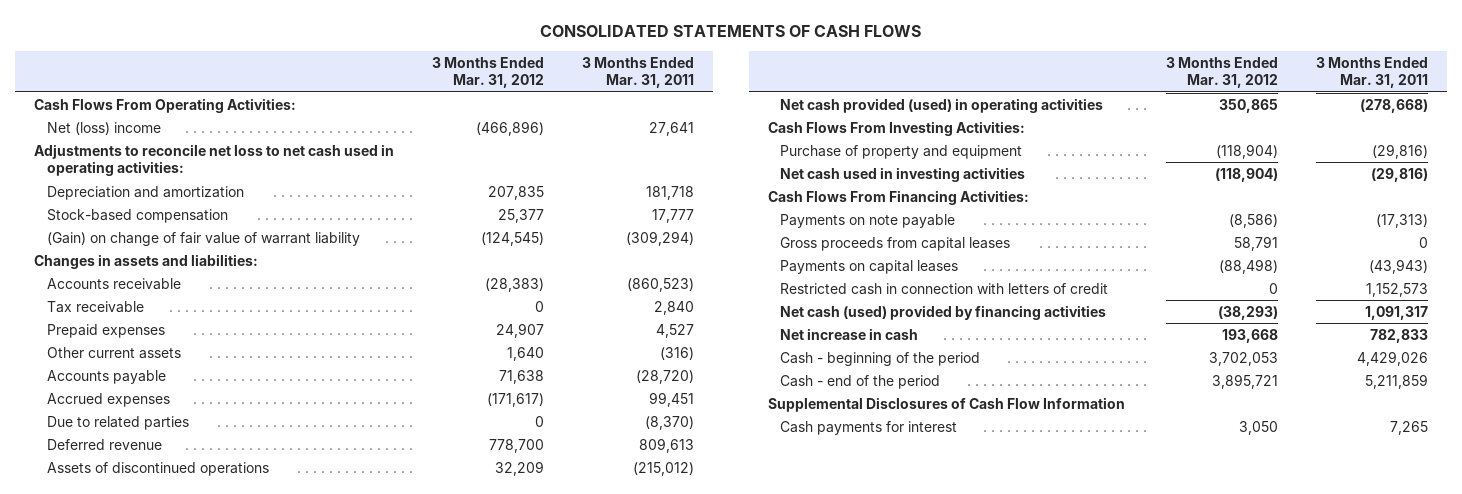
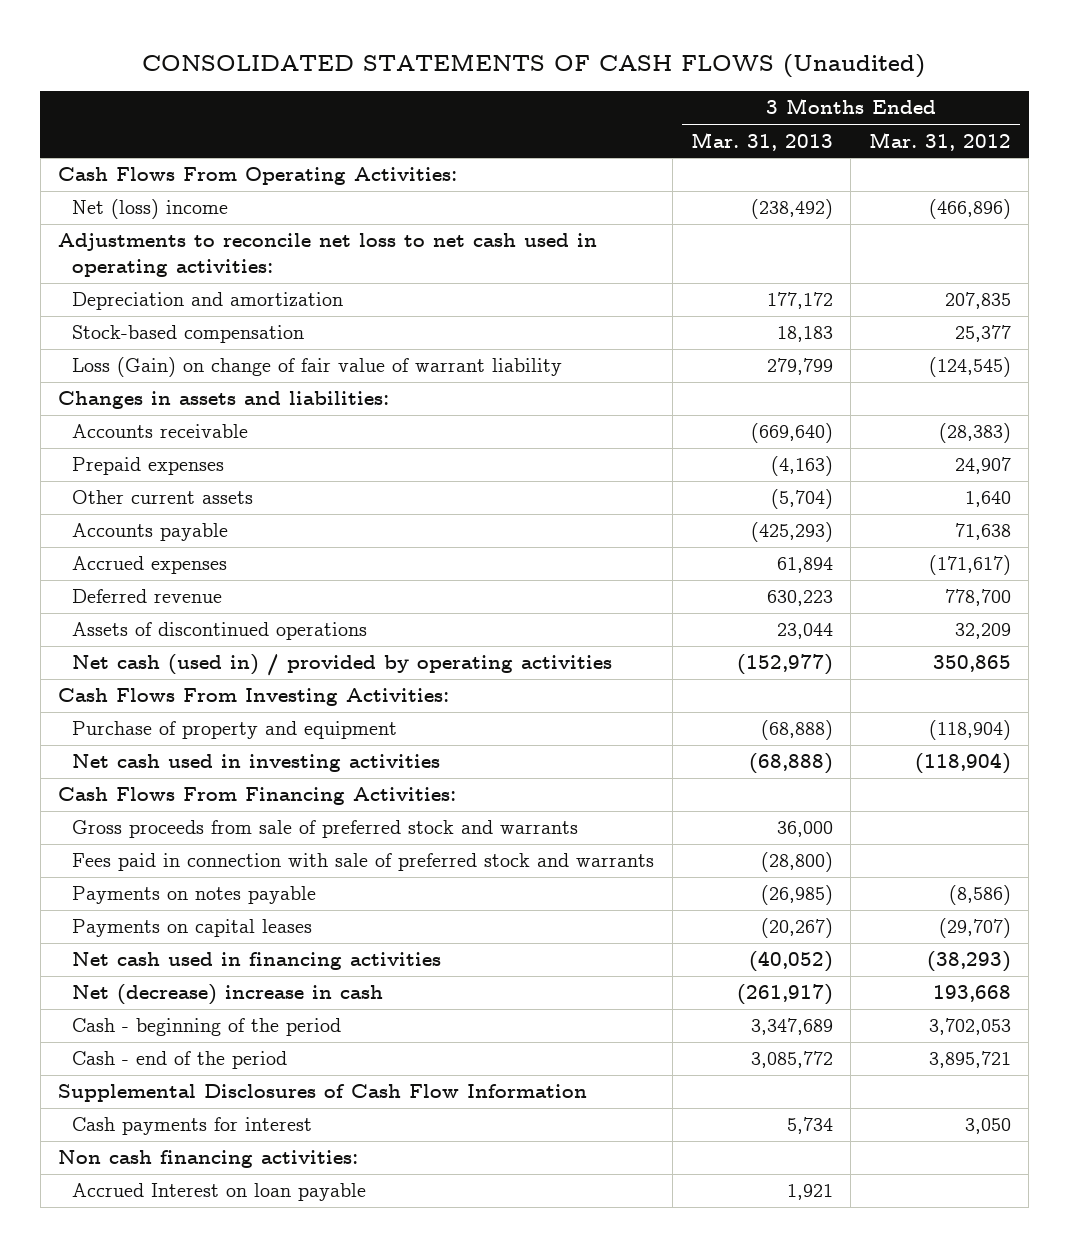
[540,24,922,37] CONSOLIDATED STATEMENTS OF CASH FLOWS -> [142,53,926,78] CONSOLIDATED STATEMENTS OF CASH FLOWS (Unaudited)
[582,56,695,89] 3 Months Ended Mar. 31, 2011 -> none
none -> [690,131,833,151] Mar. 31, 2013
[46,231,360,246] (Gain) on change of fair value of warrant liability -> [72,357,563,378] Loss (Gain) on change of fair value of warrant liability
[46,300,144,313] Tax receivable -> none
[46,415,189,430] Due to related parties -> none
[780,97,1104,113] Net cash provided (used) in operating activities -> [72,654,613,677] Net cash (used in) / provided by operating activities
[780,236,1011,251] Gross proceeds from capital leases -> none
[780,282,1109,295] Restricted cash in connection with letters of credit -> none
none -> [72,820,579,839] Gross proceeds from sale of preferred stock and warrants
none -> [72,853,655,872] Fees paid in connection with sale of preferred stock and warrants
[780,213,956,228] Payments on note payable -> [72,886,317,905] Payments on notes payable
[1218,258,1278,274] (88,498) -> [938,918,1011,939] (29,707)
[780,304,1107,320] Net cash (used) provided by financing activities -> [72,952,442,971] Net cash used in financing activities
[780,327,919,340] Net increase in cash -> [72,984,384,1006] Net (decrease) increase in cash
none -> [58,1150,359,1169] Non cash financing activities:
none -> [72,1183,367,1202] Accrued Interest on loan payable

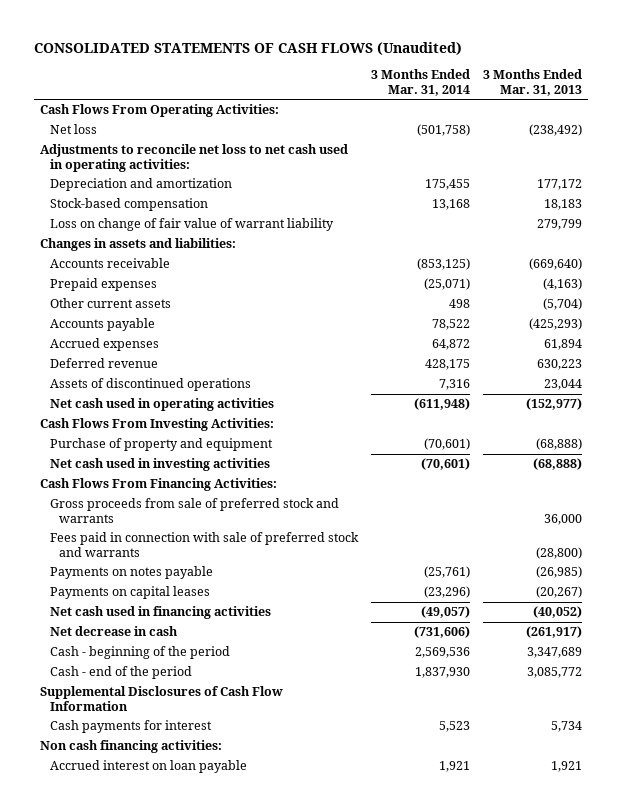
[868,131,1011,151] Mar. 31, 2012 -> none
none -> [370,69,470,96] 3 Months Ended Mar. 31, 2014
[72,199,229,220] Net (loss) income -> [49,124,97,135] Net loss
[72,357,563,378] Loss (Gain) on change of fair value of warrant liability -> [49,218,334,232] Loss on change of fair value of warrant liability
[72,654,613,677] Net cash (used in) / provided by operating activities -> [49,398,274,412] Net cash used in operating activities
[72,984,384,1006] Net (decrease) increase in cash -> [49,626,178,637] Net decrease in cash
[72,1183,367,1202] Accrued Interest on loan payable -> [49,760,247,774] Accrued interest on loan payable

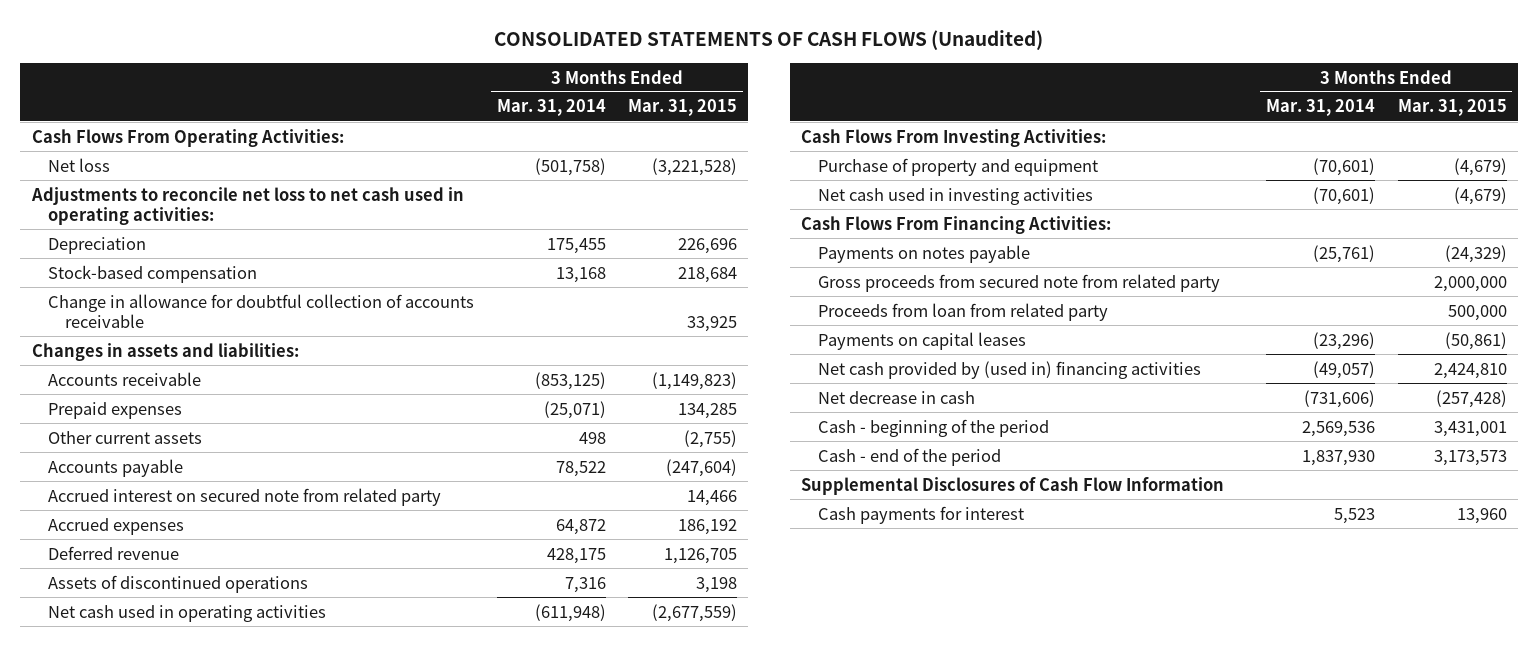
[482,69,582,96] 3 Months Ended Mar. 31, 2013 -> none
none -> [628,99,738,117] Mar. 31, 2015
[49,178,232,192] Depreciation and amortization -> [48,236,147,254] Depreciation
[49,218,334,232] Loss on change of fair value of warrant liability -> none
none -> [48,293,475,328] Change in allowance for doubtful collection of accounts receivable
none -> [48,487,442,506] Accrued interest on secured note from related party
[49,498,339,523] Gross proceeds from sale of preferred stock and warrants -> none
[49,532,359,557] Fees paid in connection with sale of preferred stock and warrants -> none
none -> [817,273,1220,292] Gross proceeds from secured note from related party
none -> [817,302,1108,321] Proceeds from loan from related party
[49,606,271,620] Net cash used in financing activities -> [817,360,1201,379] Net cash provided by (used in) financing activities
[40,740,223,754] Non cash financing activities: -> none
[49,760,247,774] Accrued interest on loan payable -> none

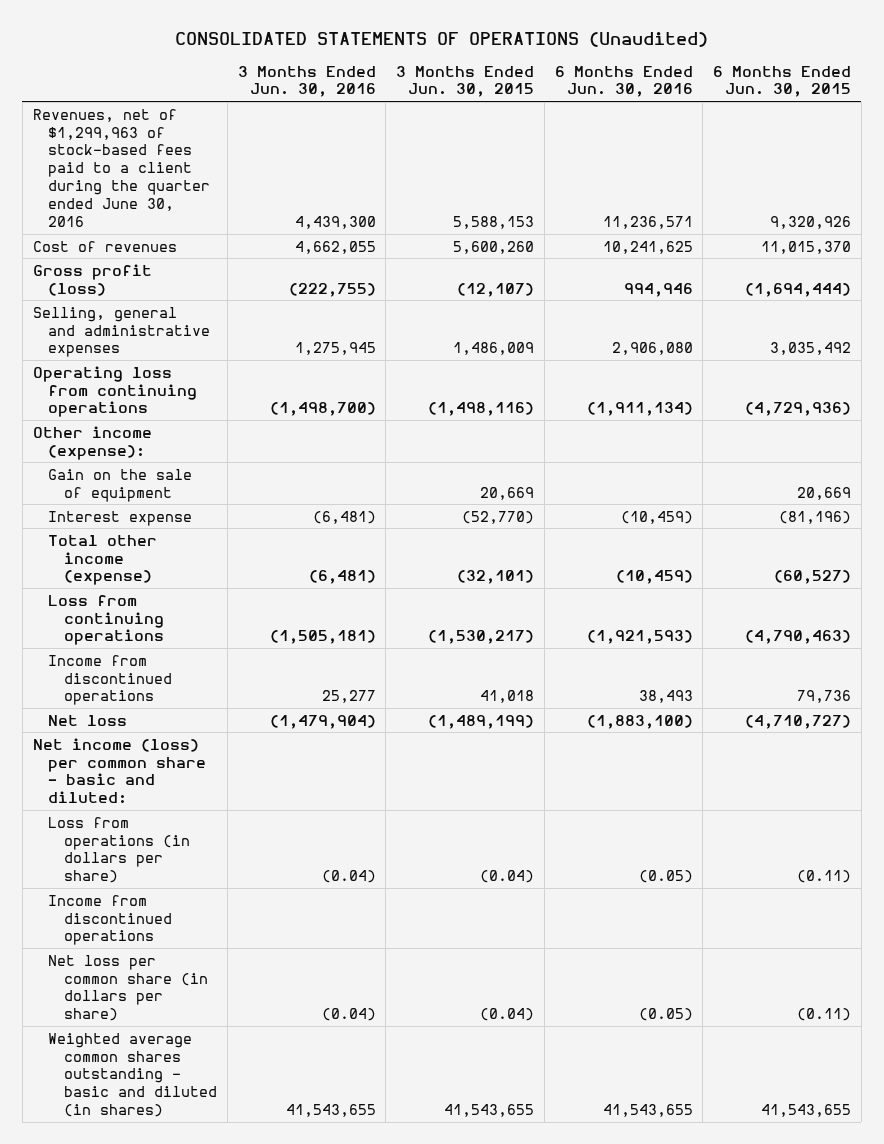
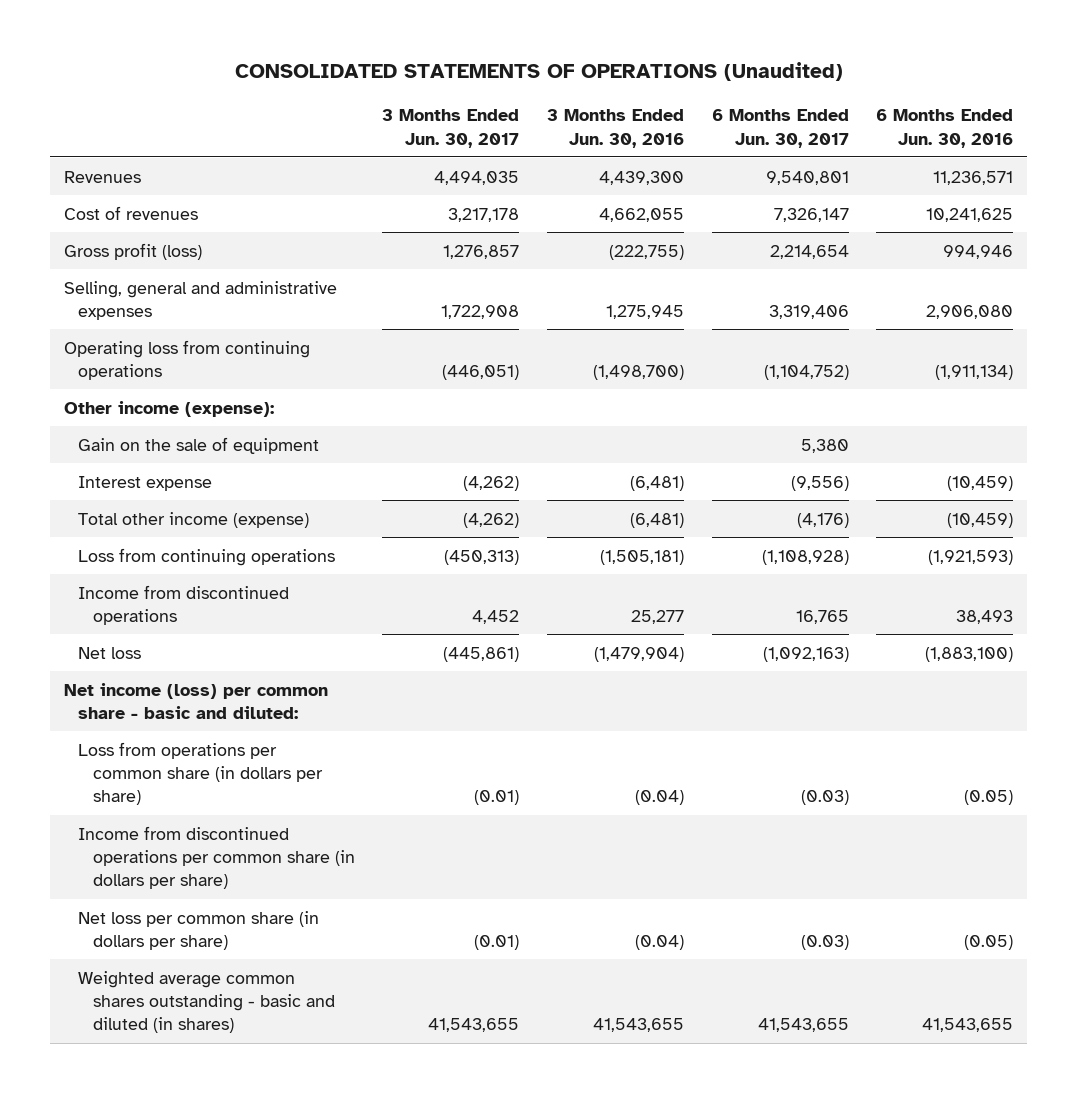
[396,65,535,98] 3 Months Ended Jun. 30, 2015 -> none
[712,65,851,98] 6 Months Ended Jun. 30, 2015 -> none
none -> [382,109,520,148] 3 Months Ended Jun. 30, 2017
none -> [711,109,849,148] 6 Months Ended Jun. 30, 2017
[32,108,211,228] Revenues, net of $1,299,963 of stock-based fees paid to a client during the quarter ended June 30, 2016 -> [64,170,142,183] Revenues
[48,816,191,884] Loss from operations (in dollars per share) -> [78,741,323,806] Loss from operations per common share (in dollars per share)
[48,894,173,946] Income from discontinued operations -> [78,825,355,890] Income from discontinued operations per common share (in dollars per share)

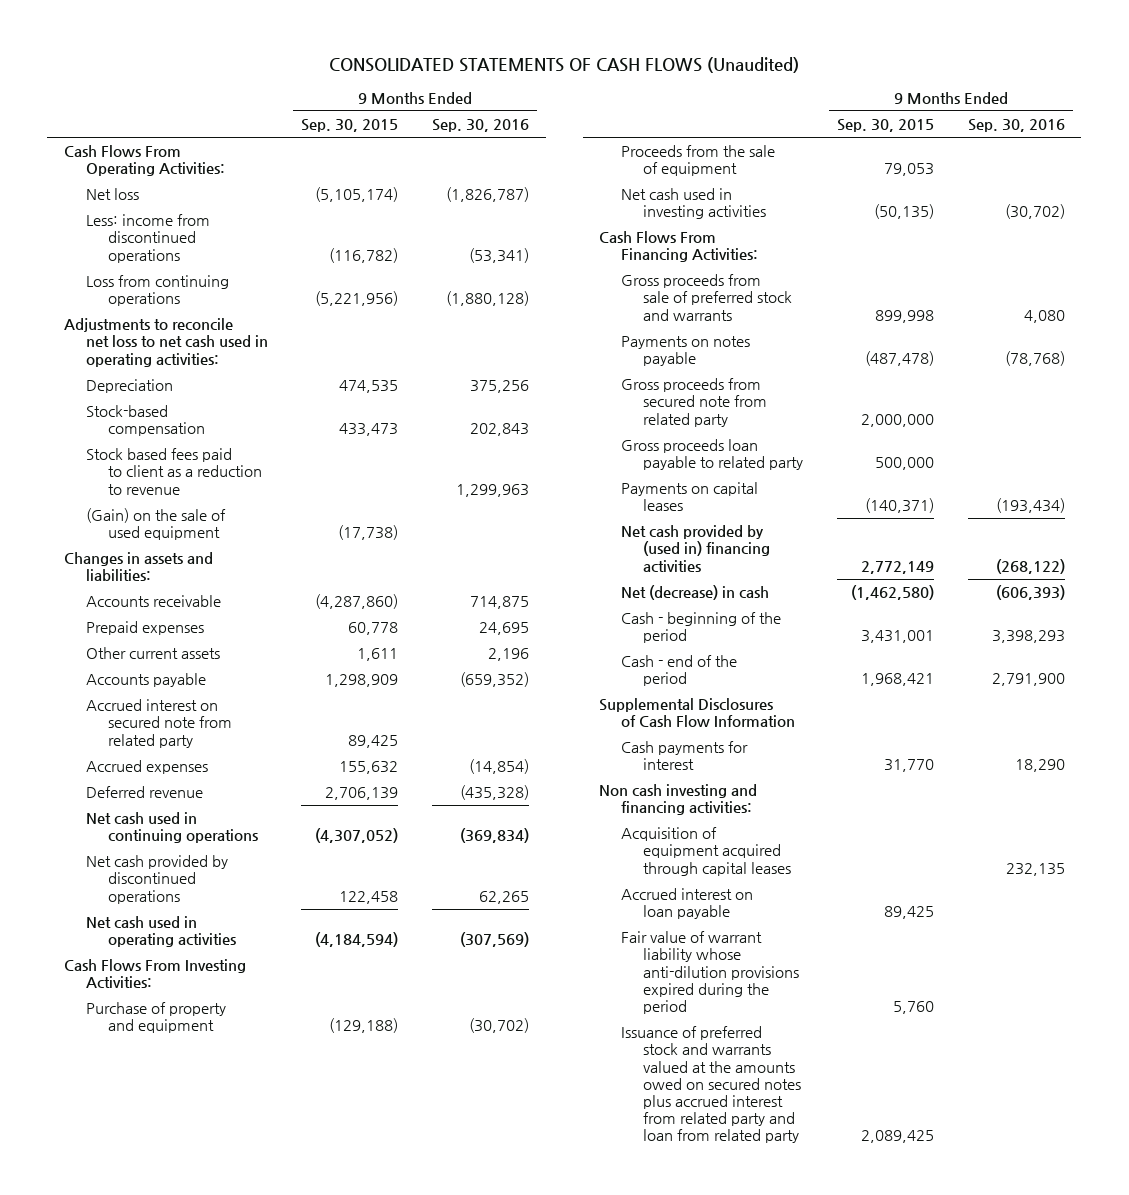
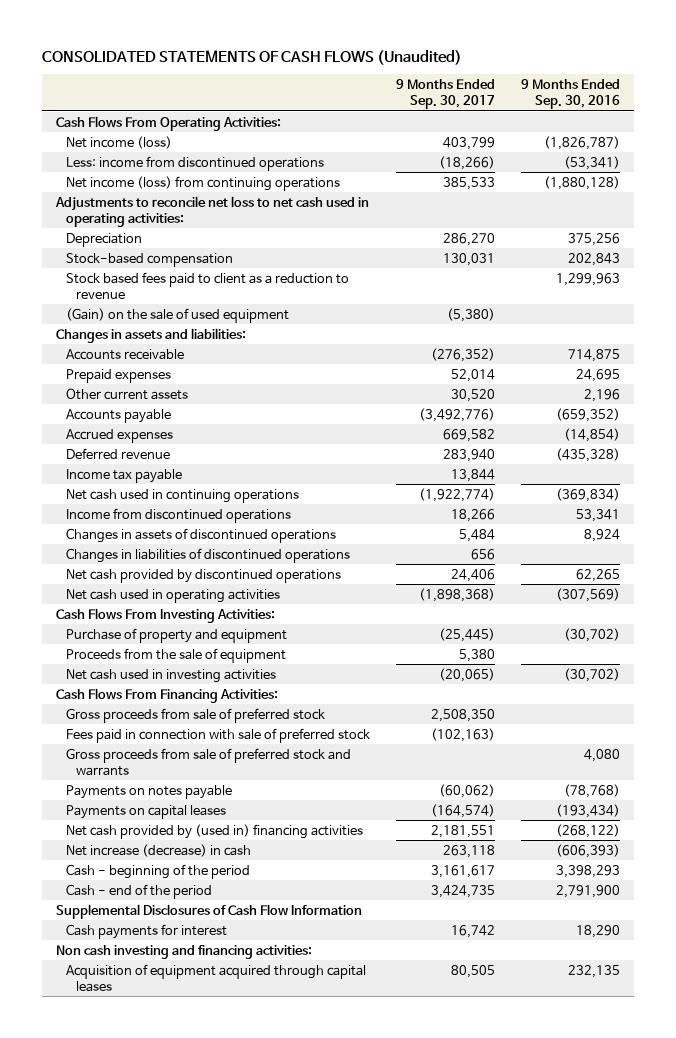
[301,119,399,133] Sep. 30, 2015 -> none
none -> [396,78,496,109] 9 Months Ended Sep. 30, 2017
[85,188,139,201] Net loss -> [65,135,172,149] Net income (loss)
[85,275,229,307] Loss from continuing operations -> [65,175,340,191] Net income (loss) from continuing operations
[85,699,232,748] Accrued interest on secured note from related party -> none
none -> [65,468,182,483] Income tax payable
none -> [65,507,291,523] Income from discontinued operations
none -> [65,527,336,543] Changes in assets of discontinued operations
none -> [65,547,350,563] Changes in liabilities of discontinued operations
none -> [65,707,325,723] Gross proceeds from sale of preferred stock
none -> [65,727,370,743] Fees paid in connection with sale of preferred stock
[621,378,768,427] Gross proceeds from secured note from related party -> none
[621,439,804,471] Gross proceeds loan payable to related party -> none
[621,585,770,601] Net (decrease) in cash -> [65,843,251,857] Net increase (decrease) in cash
[621,888,754,920] Accrued interest on loan payable -> none
[621,931,800,1015] Fair value of warrant liability whose anti-dilution provisions expired during the period -> none
[621,1026,802,1144] Issuance of preferred stock and warrants valued at the amounts owed on secured notes plus accrued interest from related party and loan from related party -> none

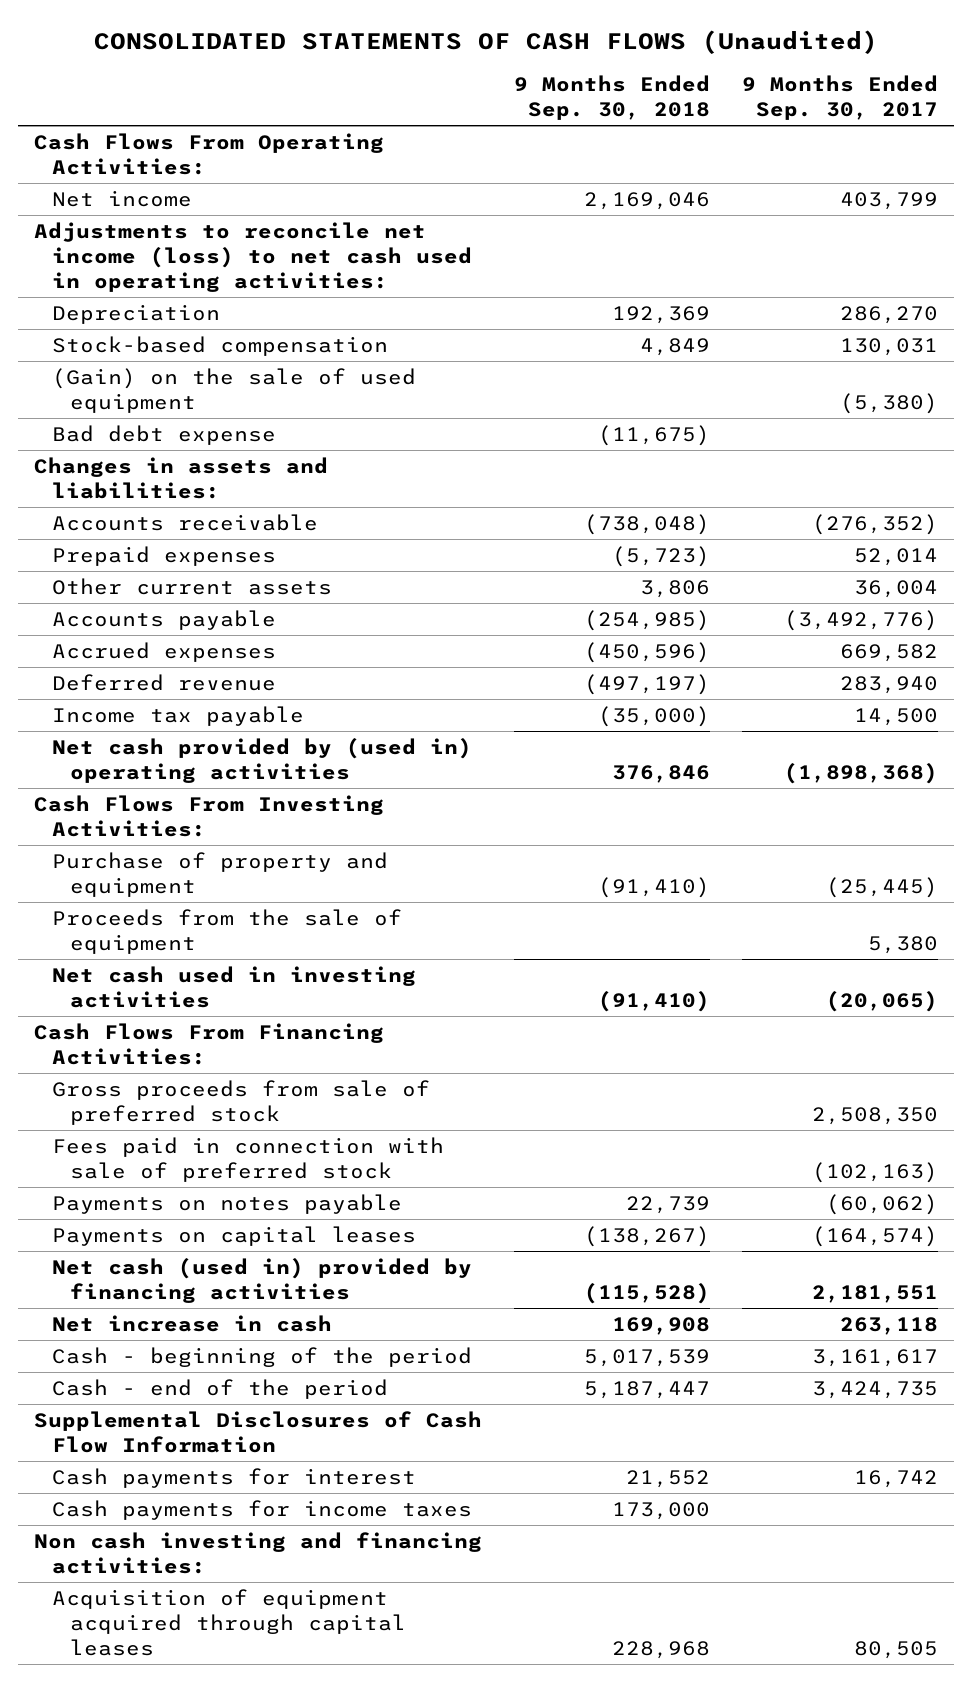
[521,78,621,109] 9 Months Ended Sep. 30, 2016 -> none
none -> [514,74,711,120] 9 Months Ended Sep. 30, 2018
[65,155,324,171] Less: income from discontinued operations -> none
[65,175,340,191] Net income (loss) from continuing operations -> none
[65,135,172,149] Net income (loss) -> [52,189,193,207] Net income
[54,195,369,227] Adjustments to reconcile net loss to net cash used in operating activities: -> [34,221,473,293] Adjustments to reconcile net income (loss) to net cash used in operating activities:
[65,271,349,299] Stock based fees paid to client as a reduction to revenue -> none
none -> [52,424,277,445] Bad debt expense
[451,388,496,402] 30,520 -> [854,579,939,598] 36,004
[65,488,299,503] Net cash used in continuing operations -> none
[65,507,291,523] Income from discontinued operations -> none
[65,527,336,543] Changes in assets of discontinued operations -> none
[65,547,350,563] Changes in liabilities of discontinued operations -> none
[65,568,341,583] Net cash provided by discontinued operations -> none
[451,468,496,482] 13,844 -> [854,707,939,726] 14,500
[65,588,280,603] Net cash used in operating activities -> [52,737,473,783] Net cash provided by (used in) operating activities
[65,747,351,776] Gross proceeds from sale of preferred stock and warrants -> none
[65,823,363,839] Net cash provided by (used in) financing activities -> [52,1257,473,1303] Net cash (used in) provided by financing activities
[65,843,251,857] Net increase (decrease) in cash -> [52,1314,333,1332] Net increase in cash
none -> [52,1499,473,1520] Cash payments for income taxes

